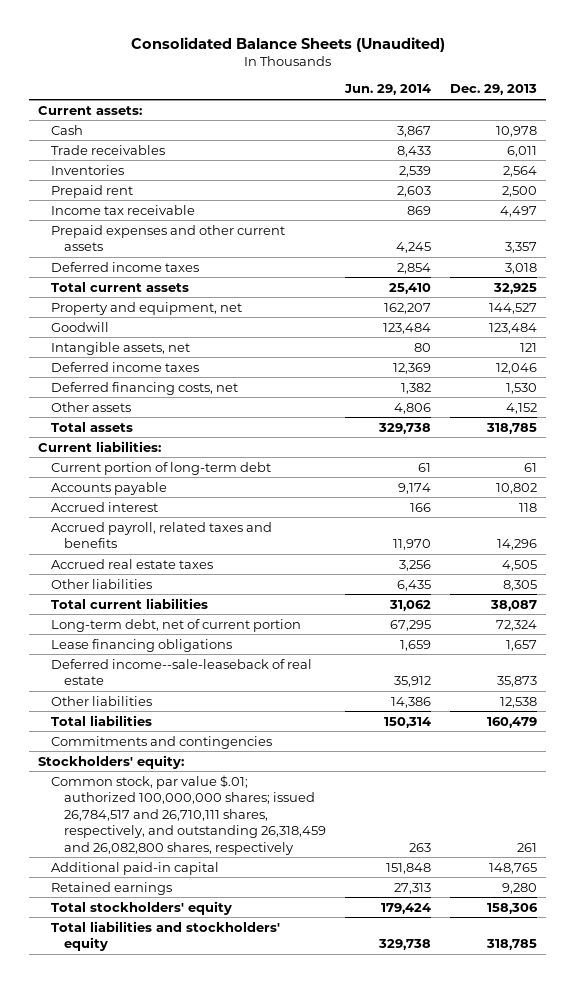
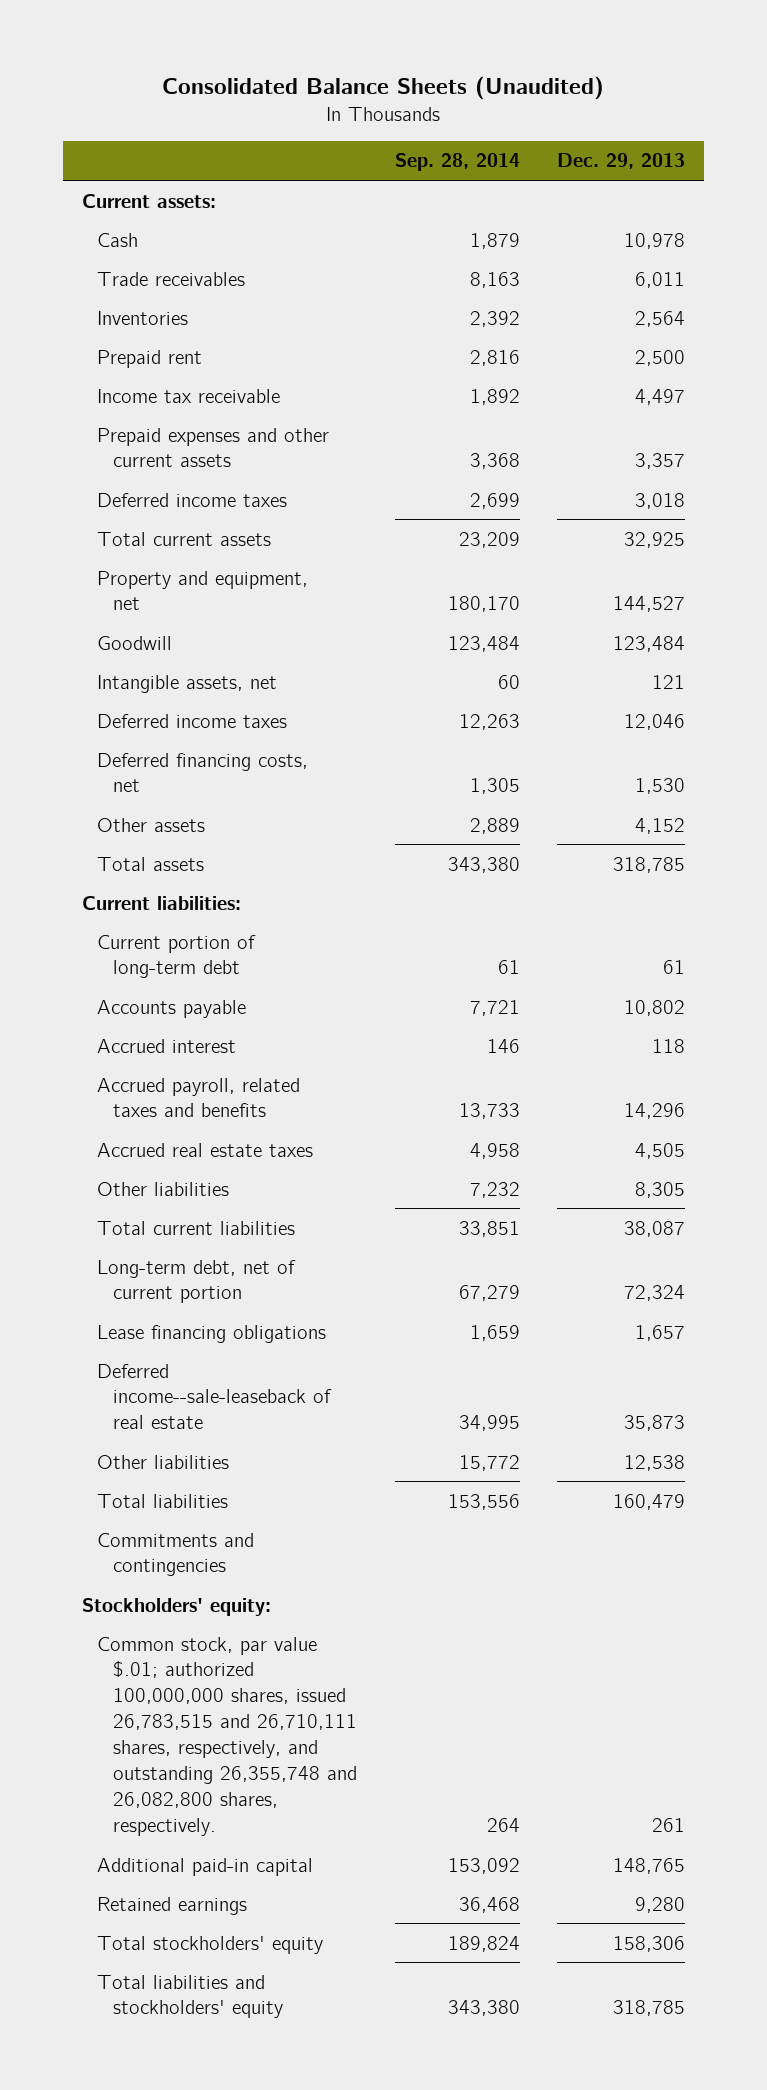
[343,84,431,96] Jun. 29, 2014 -> none
none -> [394,153,520,172] Sep. 28, 2014
[51,774,327,855] Common stock, par value $.01; authorized 100,000,000 shares; issued 26,784,517 and 26,710,111 shares, respectively, and outstanding 26,318,459 and 26,082,800 shares, respectively -> [97,1636,358,1836] Common stock, par value $.01; authorized 100,000,000 shares, issued 26,783,515 and 26,710,111 shares, respectively, and outstanding 26,355,748 and 26,082,800 shares, respectively.

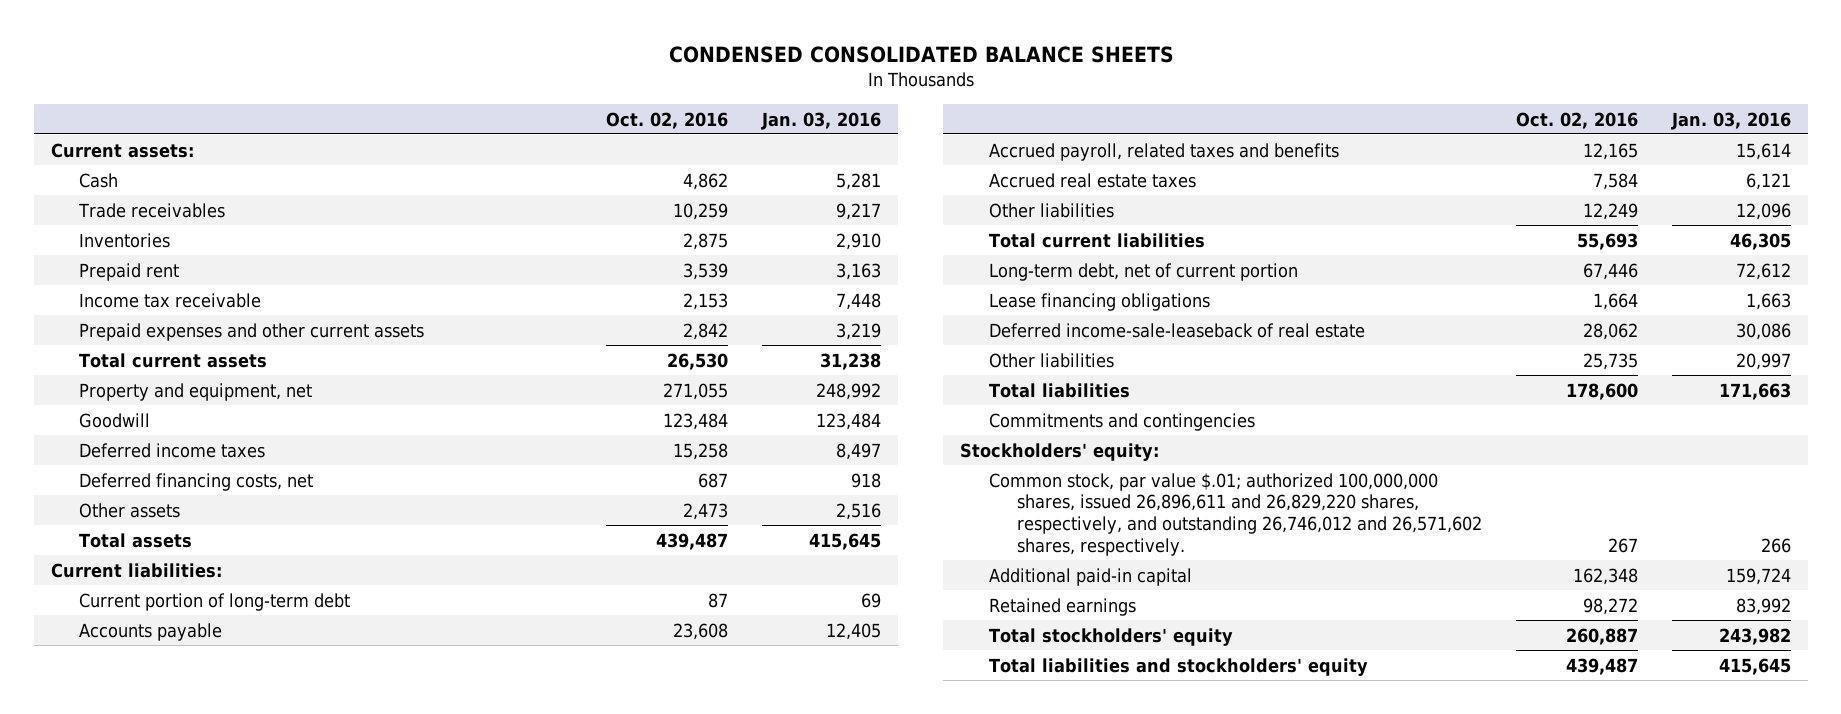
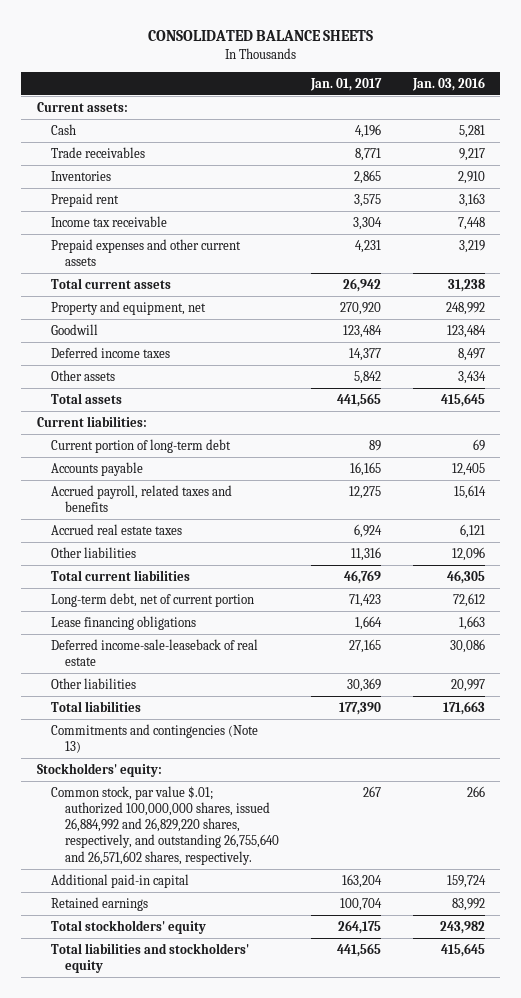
[668,45,1174,63] CONDENSED CONSOLIDATED BALANCE SHEETS -> [147,30,373,42] CONSOLIDATED BALANCE SHEETS
[606,111,729,129] Oct. 02, 2016 -> none
none -> [310,77,383,91] Jan. 01, 2017
[79,472,314,491] Deferred financing costs, net -> none
[836,502,882,520] 2,516 -> [457,370,486,384] 3,434
[988,412,1255,431] Commitments and contingencies -> [51,723,259,754] Commitments and contingencies (Note 13)
[988,472,1483,556] Common stock, par value $.01; authorized 100,000,000 shares, issued 26,896,611 and 26,829,220 shares, respectively, and outstanding 26,746,012 and 26,571,602 shares, respectively. -> [51,785,280,865] Common stock, par value $.01; authorized 100,000,000 shares, issued 26,884,992 and 26,829,220 shares, respectively, and outstanding 26,755,640 and 26,571,602 shares, respectively.

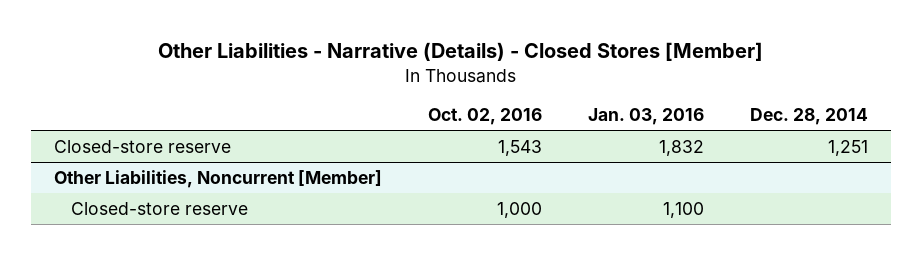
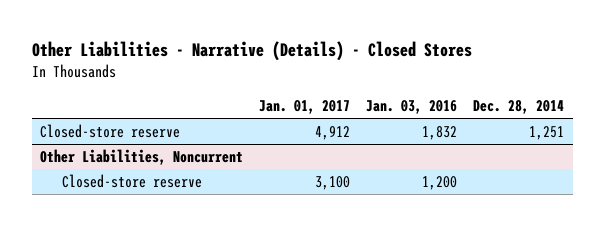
[157,42,763,62] Other Liabilities - Narrative (Details) - Closed Stores [Member] -> [31,41,472,62] Other Liabilities - Narrative (Details) - Closed Stores
[428,108,543,126] Oct. 02, 2016 -> none
none -> [259,100,351,115] Jan. 01, 2017
[54,170,383,189] Other Liabilities, Noncurrent [Member] -> [39,149,243,166] Other Liabilities, Noncurrent
[662,202,704,219] 1,100 -> [422,176,458,191] 1,200

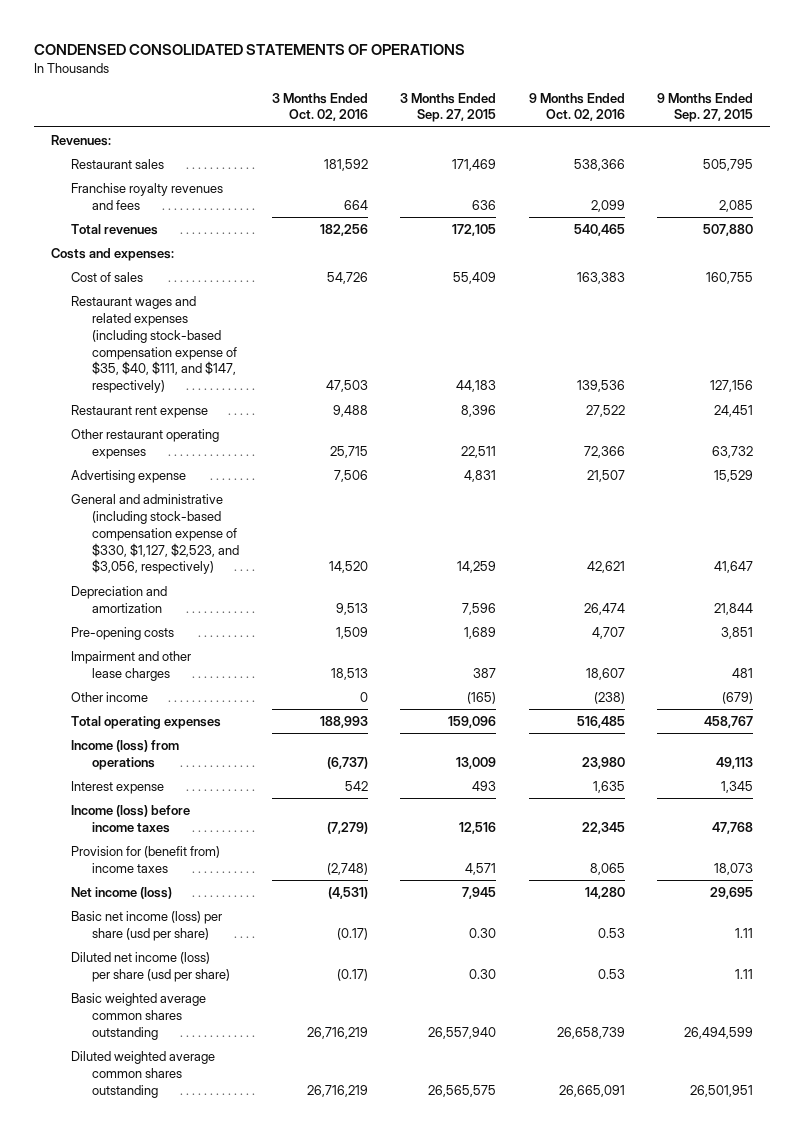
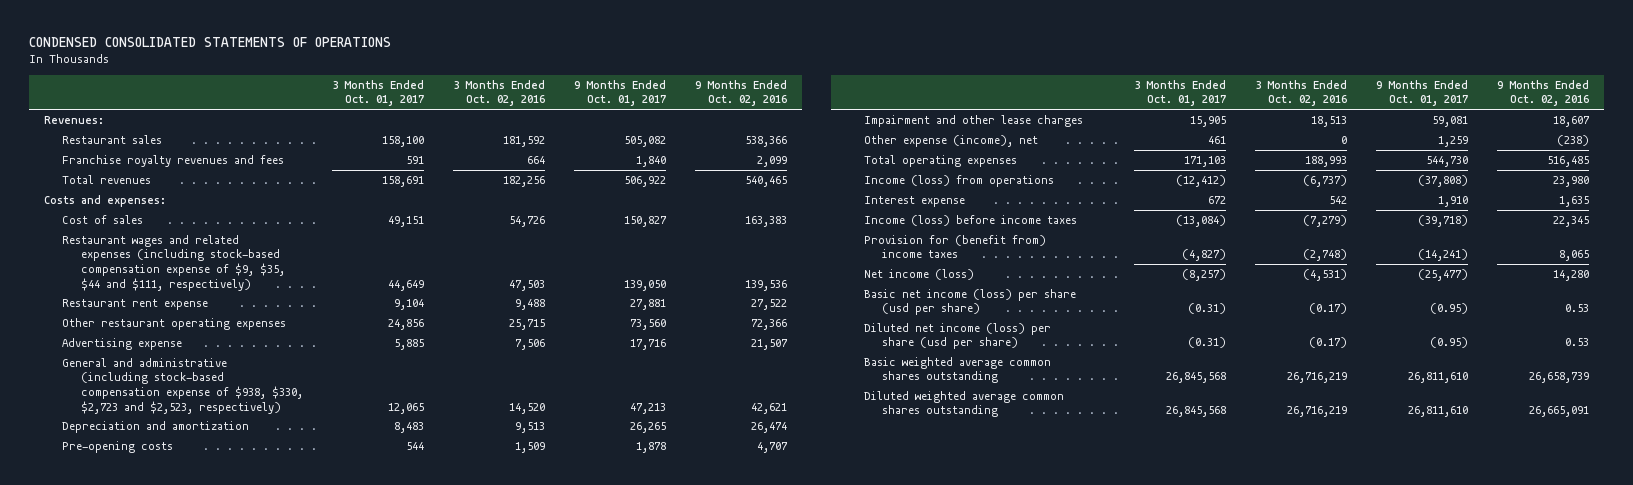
[400,92,497,123] 3 Months Ended Sep. 27, 2015 -> none
[657,92,754,123] 9 Months Ended Sep. 27, 2015 -> none
none -> [331,79,424,107] 3 Months Ended Oct. 01, 2017
none -> [574,79,667,107] 9 Months Ended Oct. 01, 2017
[71,295,237,394] Restaurant wages and related expenses (including stock-based compensation expense of $35, $40, $111, and $147, respectively) -> [62,234,285,291] Restaurant wages and related expenses (including stock-based compensation expense of $9, $35, $44 and $111, respectively)
[71,493,239,575] General and administrative (including stock-based compensation expense of $330, $1,127, $2,523, and $3,056, respectively) -> [62,357,303,414] General and administrative (including stock-based compensation expense of $938, $330, $2,723 and $2,523, respectively)
[71,691,149,702] Other income -> [864,134,1039,147] Other expense (income), net

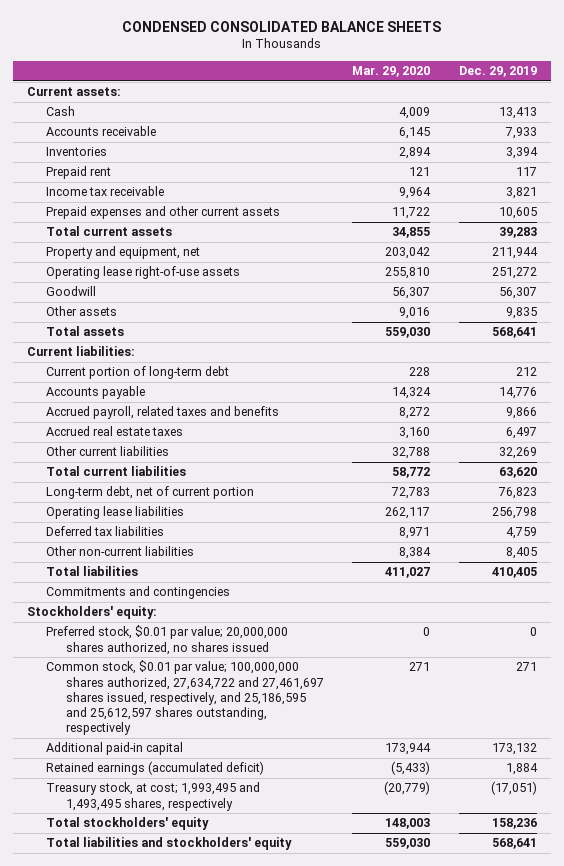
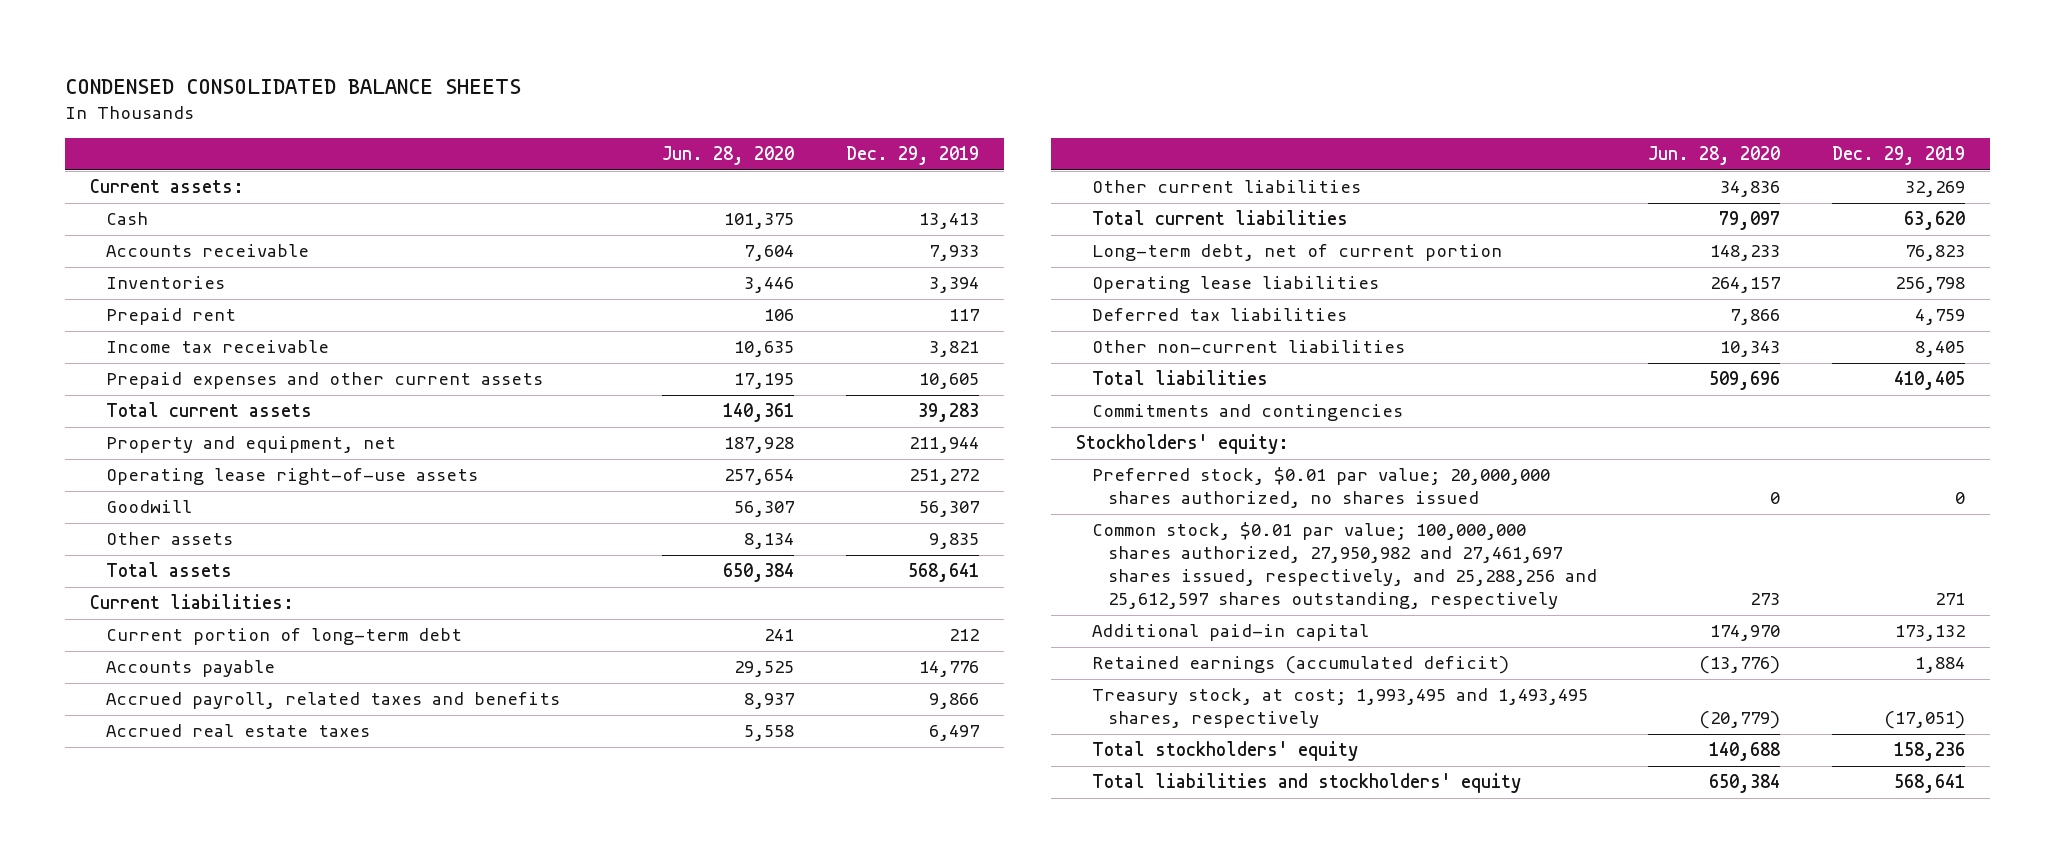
[352,66,431,78] Mar. 29, 2020 -> none
none -> [662,146,795,166] Jun. 28, 2020
[46,660,325,736] Common stock, $0.01 par value; 100,000,000 shares authorized, 27,634,722 and 27,461,697 shares issued, respectively, and 25,186,595 and 25,612,597 shares outstanding, respectively -> [1092,522,1598,610] Common stock, $0.01 par value; 100,000,000 shares authorized, 27,950,982 and 27,461,697 shares issued, respectively, and 25,288,256 and 25,612,597 shares outstanding, respectively

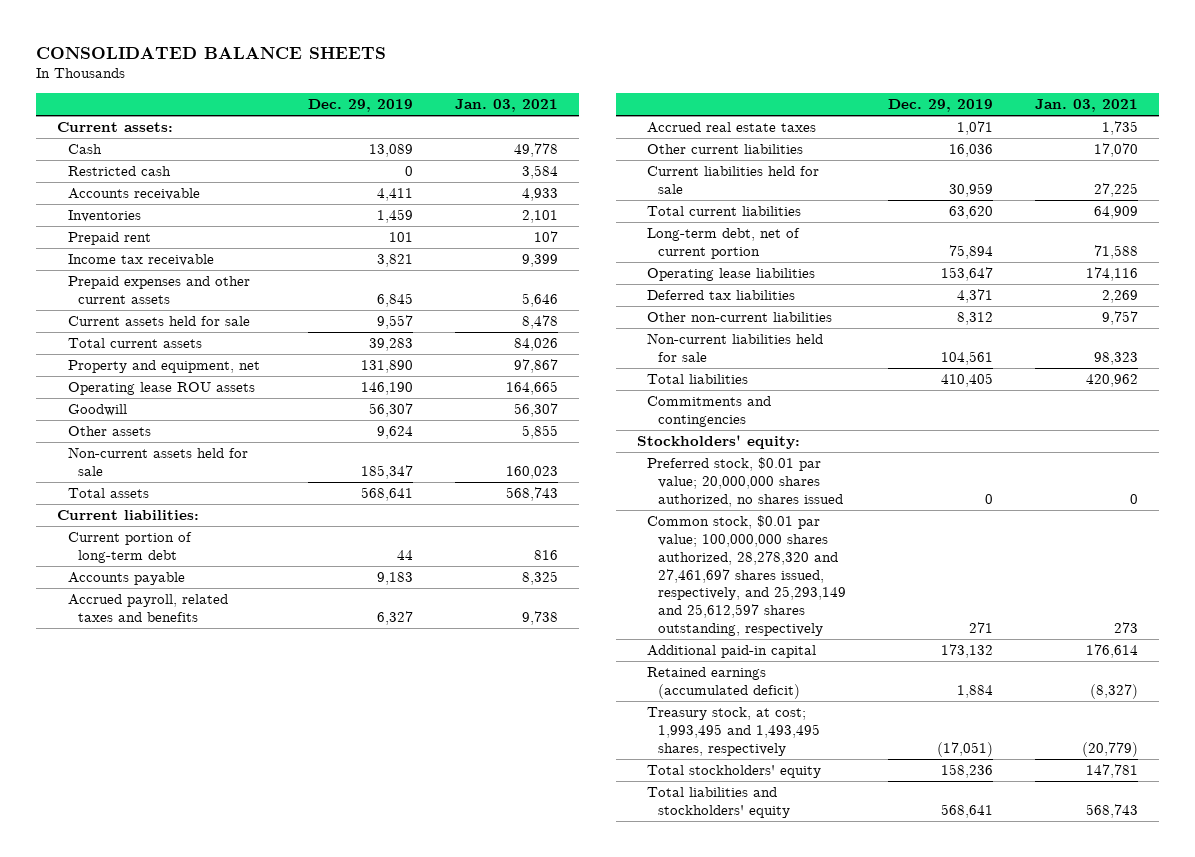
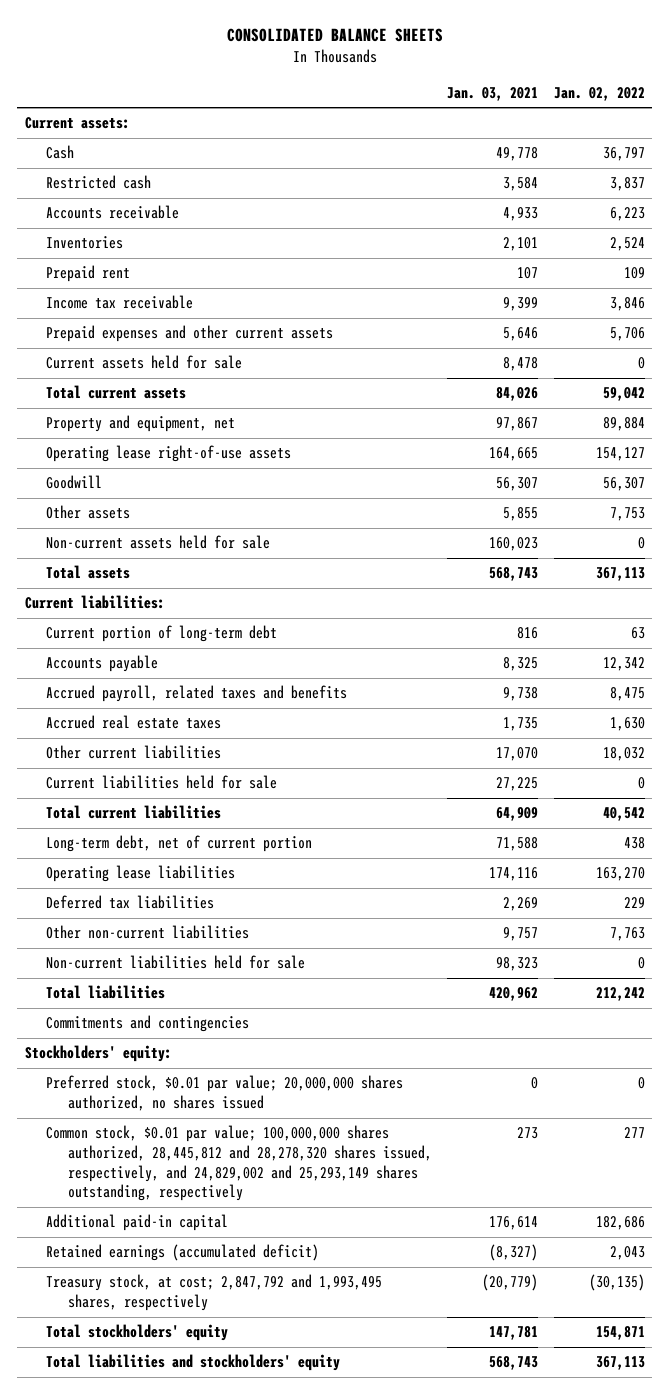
[308,98,414,112] Dec. 29, 2019 -> none
none -> [553,86,645,101] Jan. 02, 2022
[67,382,255,396] Operating lease ROU assets -> [46,445,292,463] Operating lease right-of-use assets
[647,515,846,637] Common stock, $0.01 par value; 100,000,000 shares authorized, 28,278,320 and 27,461,697 shares issued, respectively, and 25,293,149 and 25,612,597 shares outstanding, respectively -> [46,1125,432,1202] Common stock, $0.01 par value; 100,000,000 shares authorized, 28,445,812 and 28,278,320 shares issued, respectively, and 24,829,002 and 25,293,149 shares outstanding, respectively
[647,707,820,756] Treasury stock, at cost; 1,993,495 and 1,493,495 shares, respectively -> [46,1274,383,1312] Treasury stock, at cost; 2,847,792 and 1,993,495 shares, respectively

